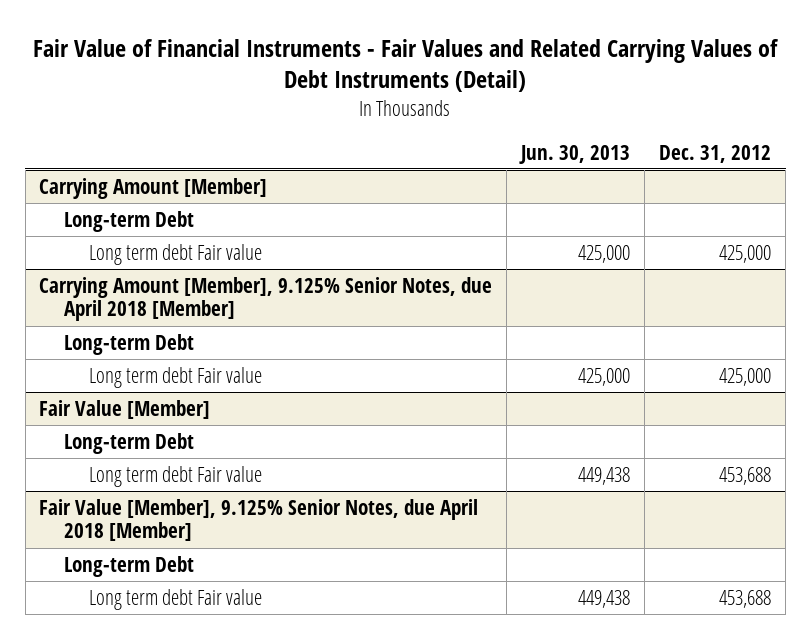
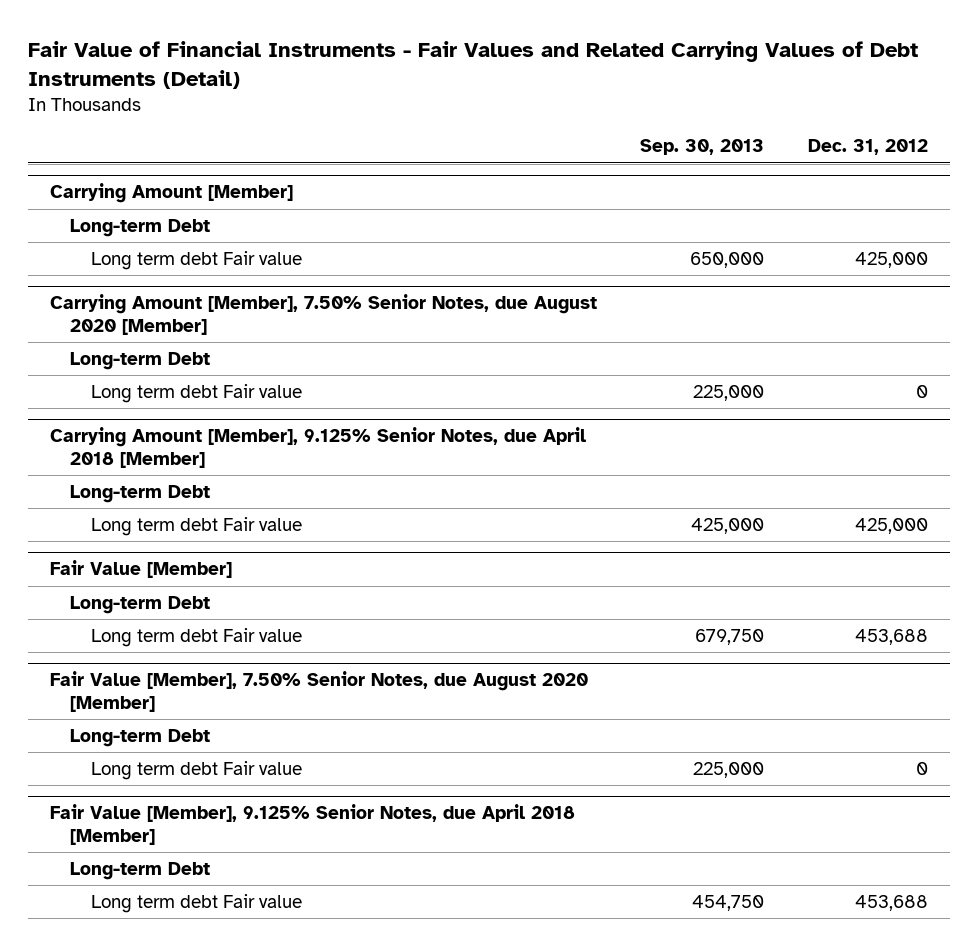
[519,144,631,164] Jun. 30, 2013 -> none
none -> [640,139,765,156] Sep. 30, 2013
none -> [49,294,597,335] Carrying Amount [Member], 7.50% Senior Notes, due August 2020 [Member]
none -> [70,351,211,370] Long-term Debt
none -> [91,383,303,403] Long term debt Fair value
none -> [49,671,588,712] Fair Value [Member], 7.50% Senior Notes, due August 2020 [Member]
none -> [70,728,211,747] Long-term Debt
none -> [91,760,303,780] Long term debt Fair value

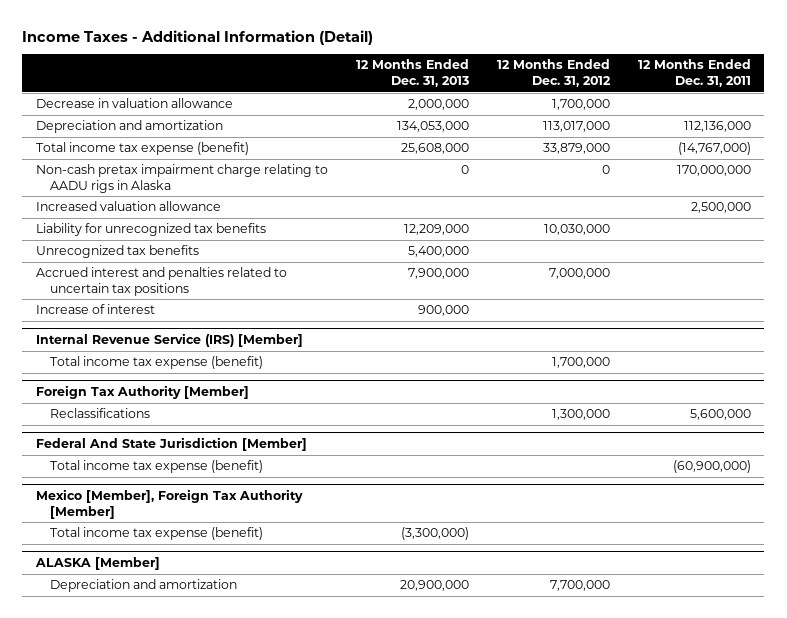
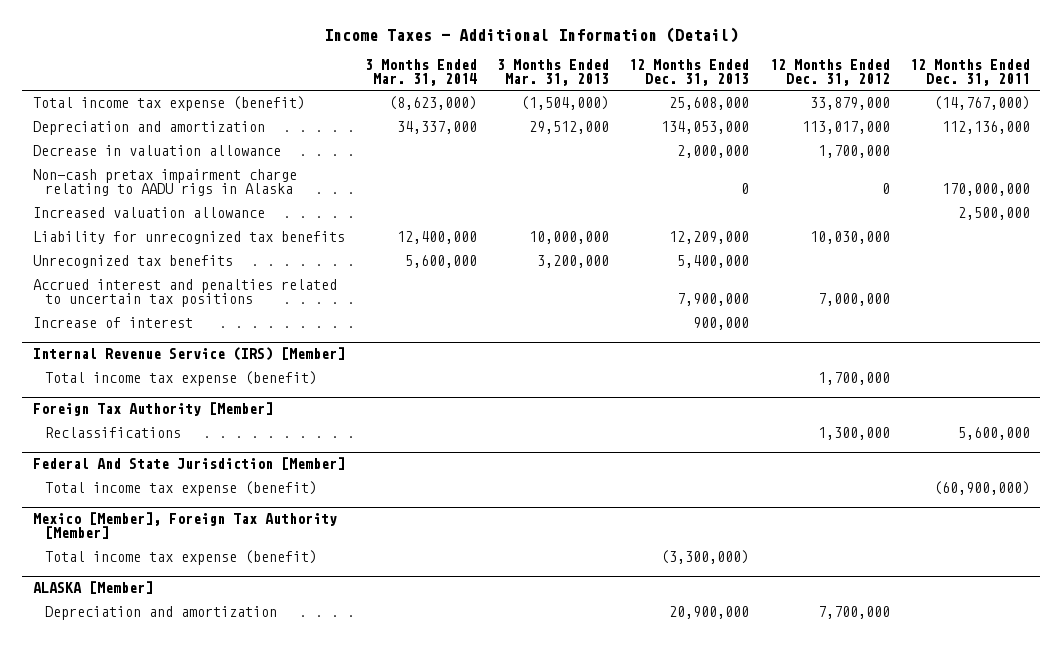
none -> [364,58,477,86] 3 Months Ended Mar. 31, 2014
none -> [497,58,610,86] 3 Months Ended Mar. 31, 2013
[36,120,224,134] Depreciation and amortization -> [32,121,265,136] Depreciation and amortization
[36,98,234,109] Decrease in valuation allowance -> [32,145,281,157] Decrease in valuation allowance

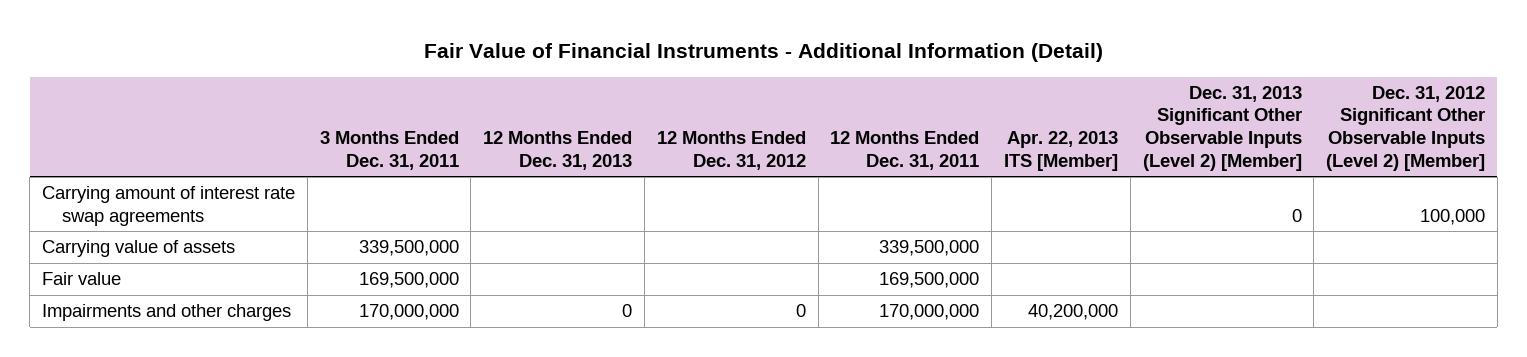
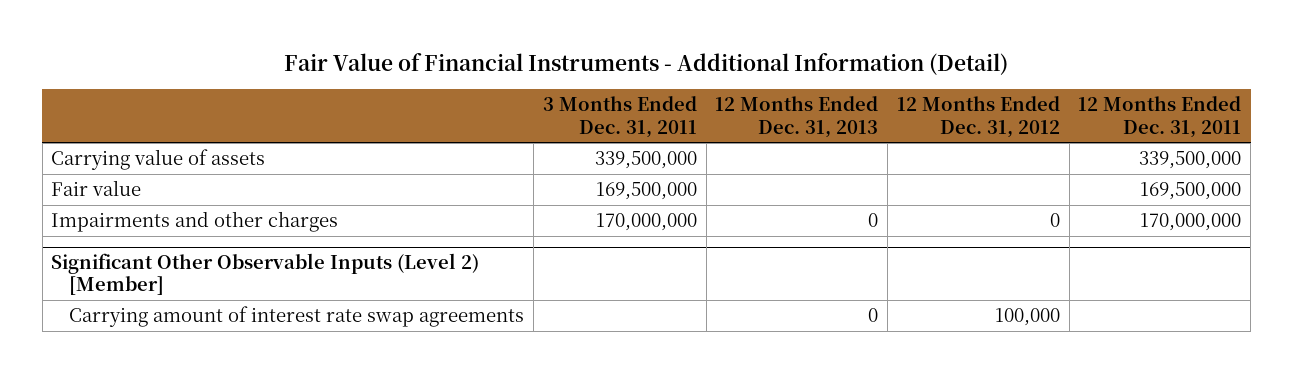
[1004,130,1119,171] Apr. 22, 2013 ITS [Member] -> none
[1142,85,1302,171] Dec. 31, 2013 Significant Other Observable Inputs (Level 2) [Member] -> none
[1326,85,1486,171] Dec. 31, 2012 Significant Other Observable Inputs (Level 2) [Member] -> none
[42,186,296,226] Carrying amount of interest rate swap agreements -> none
none -> [51,253,480,296] Significant Other Observable Inputs (Level 2) [Member]
none -> [69,306,525,328] Carrying amount of interest rate swap agreements

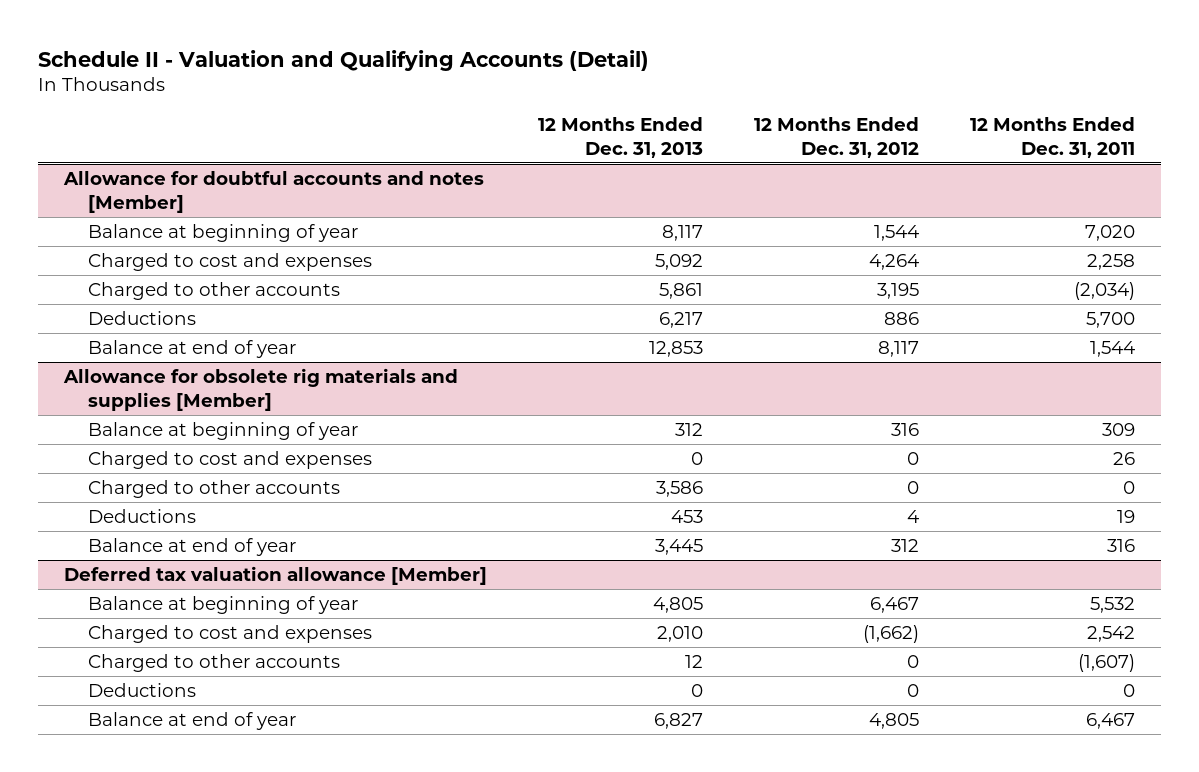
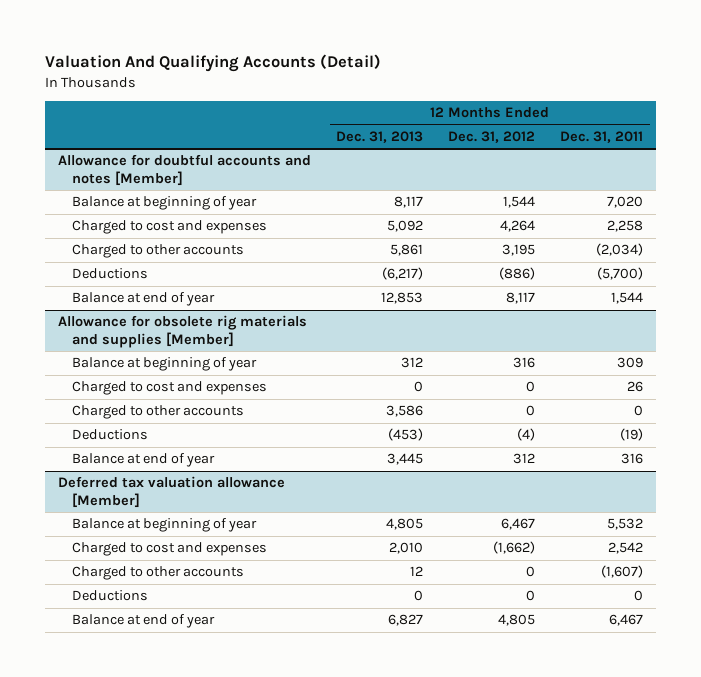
[38,49,650,71] Schedule II - Valuation and Qualifying Accounts (Detail) -> [44,54,381,73] Valuation And Qualifying Accounts (Detail)
[658,311,703,328] 6,217 -> [381,267,423,281] (6,217)
[884,311,920,325] 886 -> [499,267,536,281] (886)
[1086,311,1136,328] 5,700 -> [597,267,644,281] (5,700)
[670,509,703,523] 453 -> [387,428,423,442] (453)
[907,509,920,523] 4 -> [517,428,536,442] (4)
[1117,509,1136,523] 19 -> [620,428,644,442] (19)

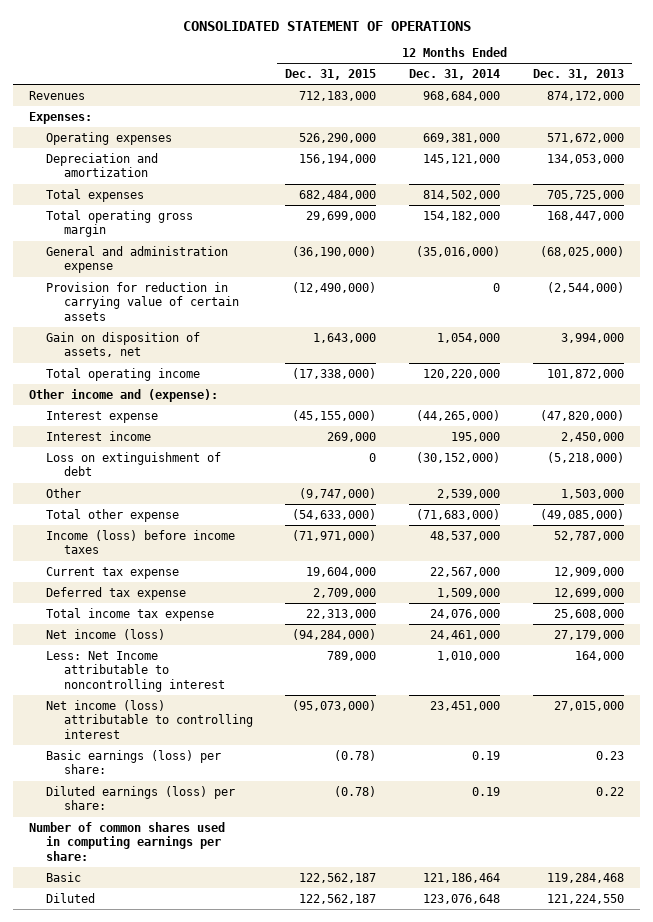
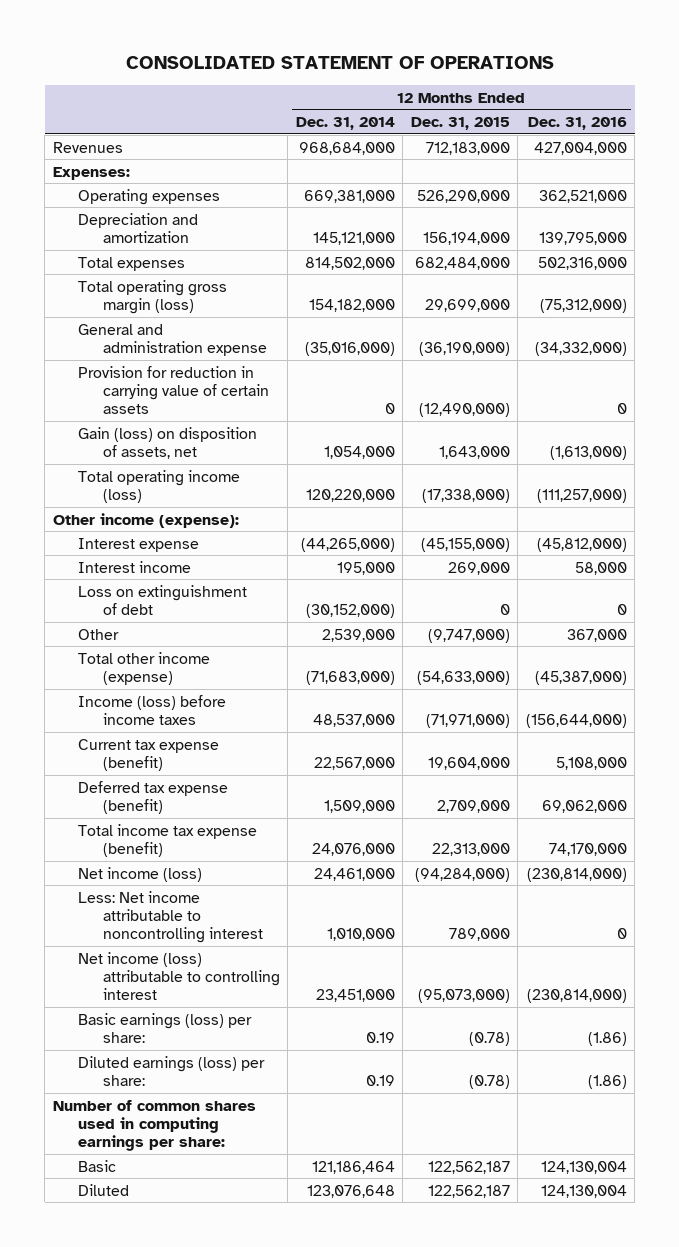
[532,69,624,81] Dec. 31, 2013 -> none
none -> [527,117,627,131] Dec. 31, 2016
[46,209,194,238] Total operating gross margin -> [77,279,227,314] Total operating gross margin (loss)
[46,331,201,358] Gain on disposition of assets, net -> [77,426,257,459] Gain (loss) on disposition of assets, net
[46,367,201,381] Total operating income -> [77,469,240,503] Total operating income (loss)
[29,388,219,402] Other income and (expense): -> [52,512,239,528] Other income (expense):
[46,508,180,522] Total other expense -> [77,651,210,685] Total other income (expense)
[46,566,180,579] Current tax expense -> [77,738,219,771] Current tax expense (benefit)
[46,586,187,600] Deferred tax expense -> [77,780,228,814] Deferred tax expense (benefit)
[46,607,215,621] Total income tax expense -> [77,823,257,857] Total income tax expense (benefit)
[46,650,225,693] Less: Net Income attributable to noncontrolling interest -> [77,890,263,944] Less: Net income attributable to noncontrolling interest

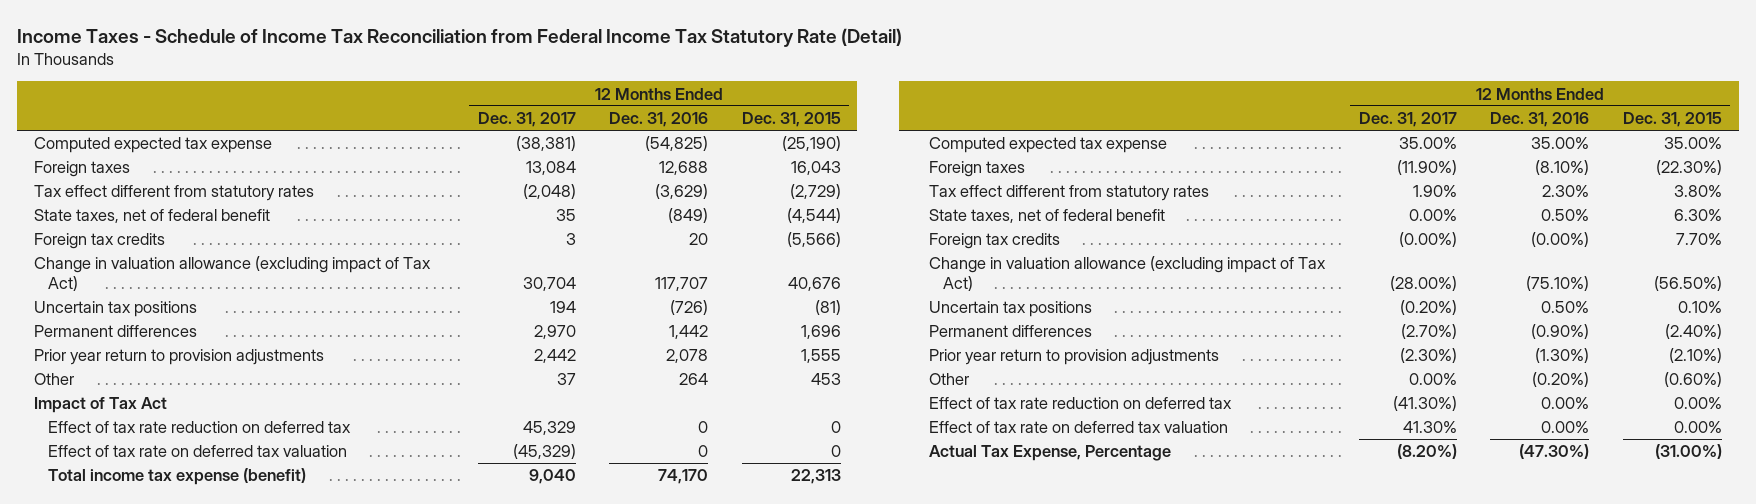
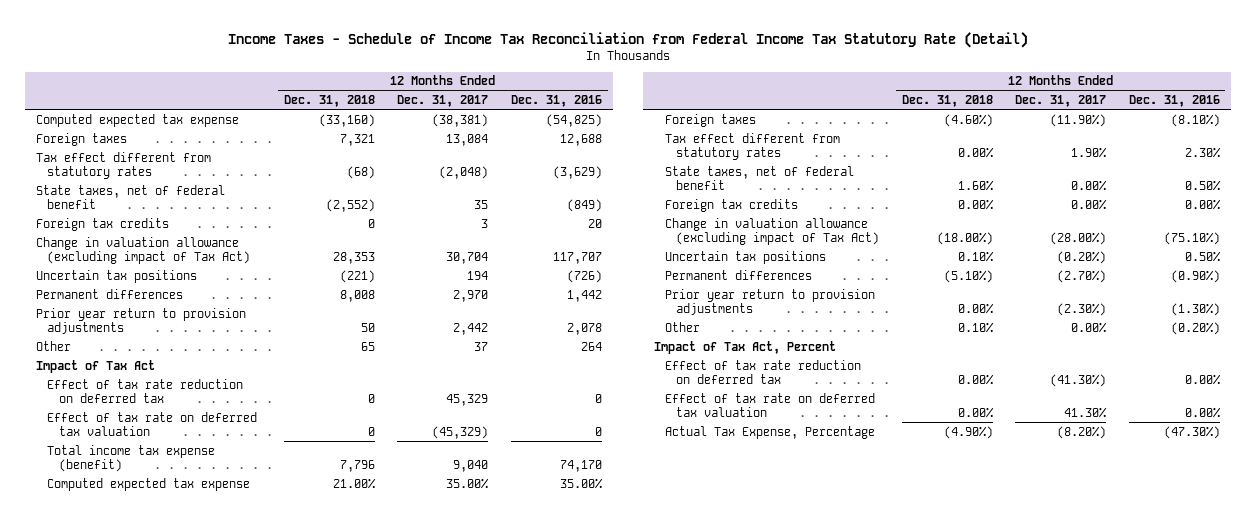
[741,111,841,127] Dec. 31, 2015 -> none
none -> [284,94,376,107] Dec. 31, 2018
[1398,232,1457,248] (0.00%) -> [1071,198,1108,210] 0.00%
[1531,232,1590,248] (0.00%) -> [1184,198,1221,210] 0.00%
none -> [654,340,837,354] Impact of Tax Act, Percent

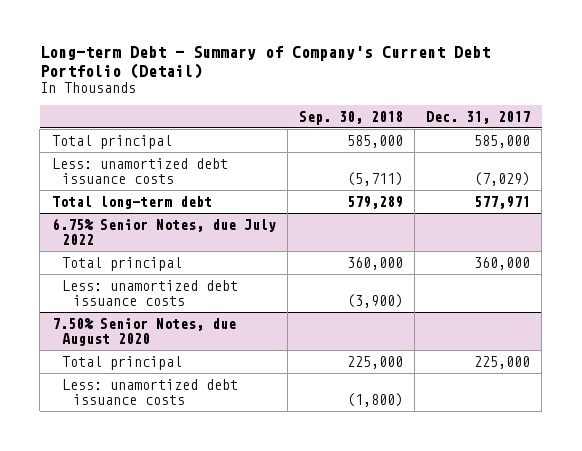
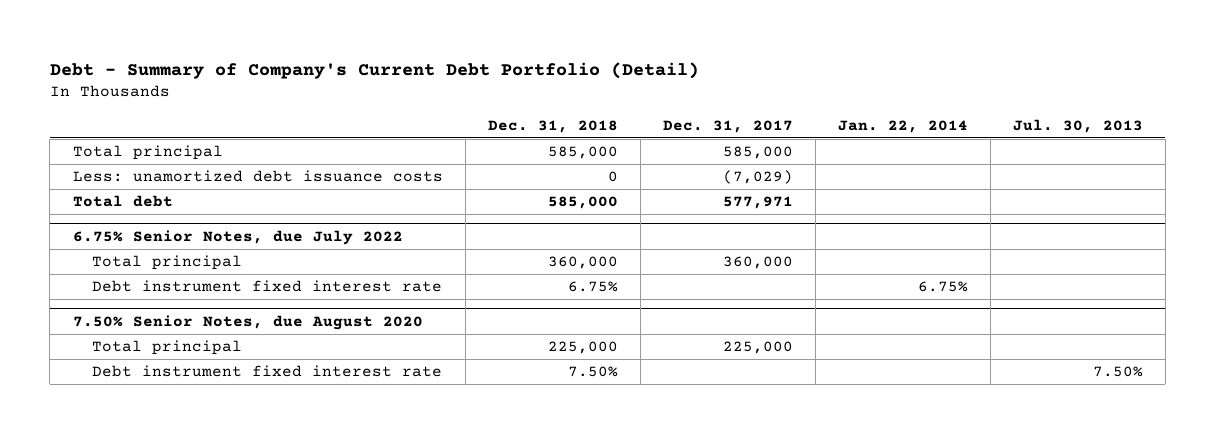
[39,46,490,79] Long-term Debt - Summary of Company's Current Debt Portfolio (Detail) -> [49,61,699,79] Debt - Summary of Company's Current Debt Portfolio (Detail)
[298,110,403,125] Sep. 30, 2018 -> none
none -> [487,119,618,133] Dec. 31, 2018
none -> [837,119,968,133] Jan. 22, 2014
none -> [1012,118,1143,133] Jul. 30, 2013
[51,195,212,209] Total long-term debt -> [72,195,173,208] Total debt
[62,279,239,306] Less: unamortized debt issuance costs -> none
none -> [92,280,443,293] Debt instrument fixed interest rate
[62,378,239,405] Less: unamortized debt issuance costs -> none
none -> [92,365,443,378] Debt instrument fixed interest rate

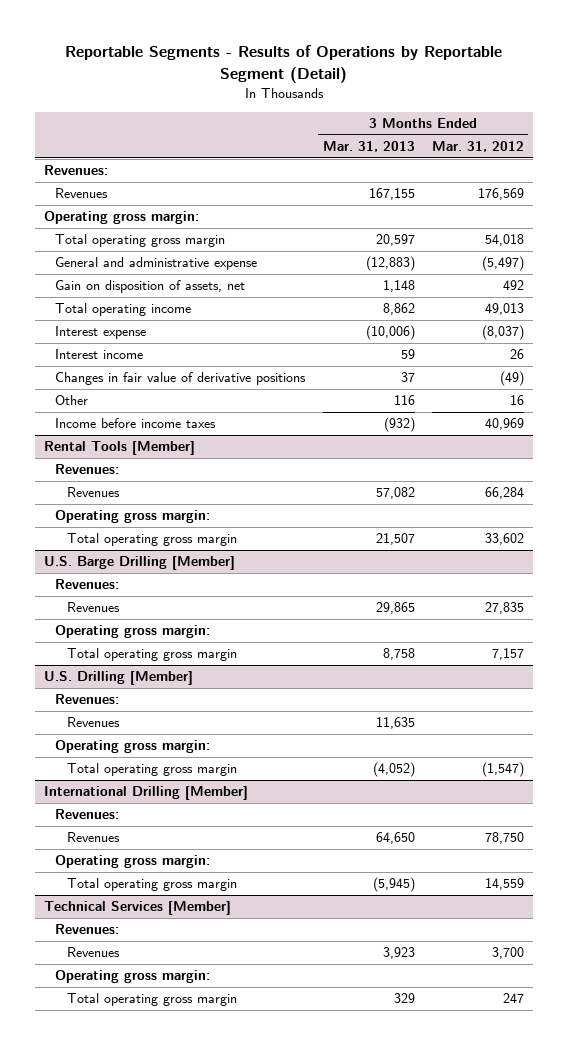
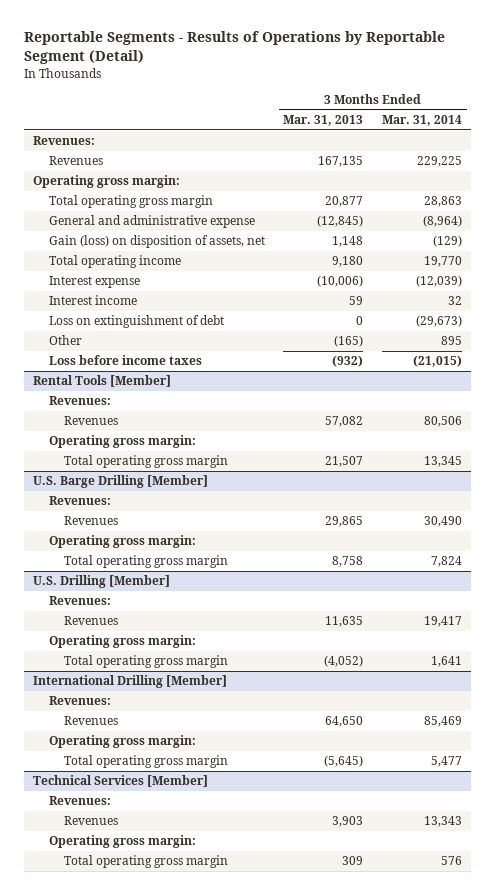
[431,141,524,153] Mar. 31, 2012 -> none
none -> [381,114,462,126] Mar. 31, 2014
[368,188,415,201] 167,155 -> [318,156,364,168] 167,135
[375,234,415,247] 20,597 -> [325,196,364,208] 20,877
[365,256,415,272] (12,883) -> [317,215,364,228] (12,845)
[55,280,246,294] Gain on disposition of assets, net -> [48,235,265,249] Gain (loss) on disposition of assets, net
[382,303,415,316] 8,862 -> [332,256,364,268] 9,180
[55,372,307,386] Changes in fair value of derivative positions -> none
none -> [48,315,224,329] Loss on extinguishment of debt
[393,395,415,406] 116 -> [334,335,364,348] (165)
[55,418,217,429] Income before income taxes -> [48,355,202,366] Loss before income taxes
[372,877,415,893] (5,945) -> [324,755,364,768] (5,645)
[382,947,415,960] 3,923 -> [332,816,364,828] 3,903
[393,993,415,1004] 329 -> [342,856,364,866] 309

